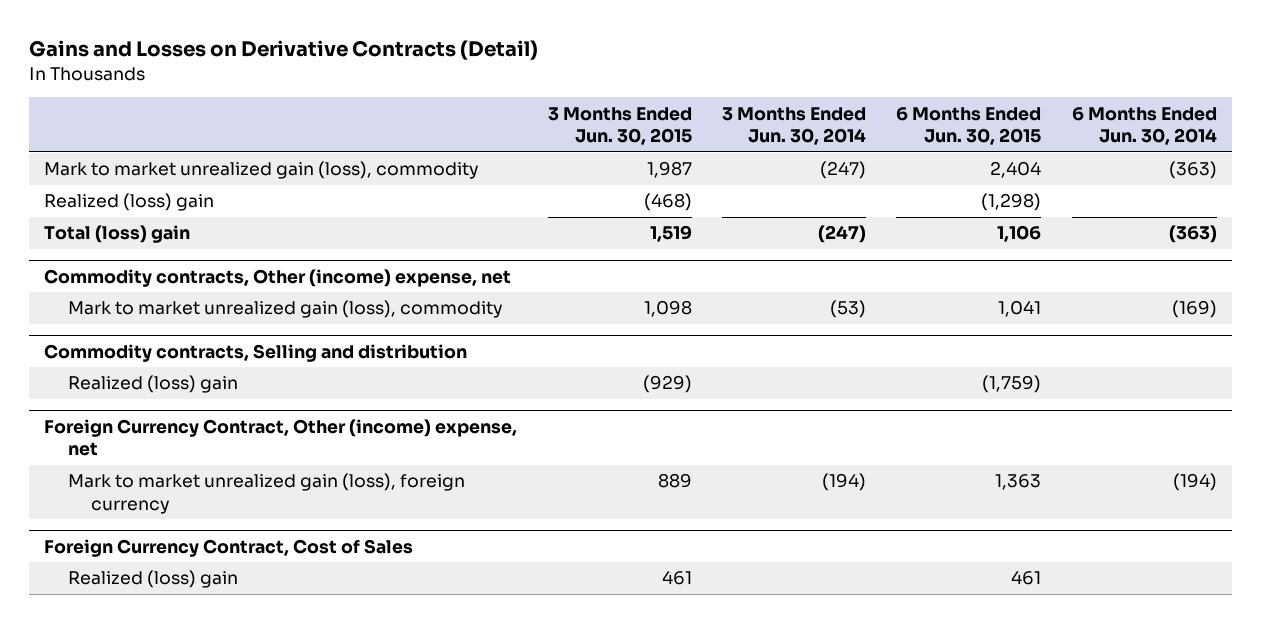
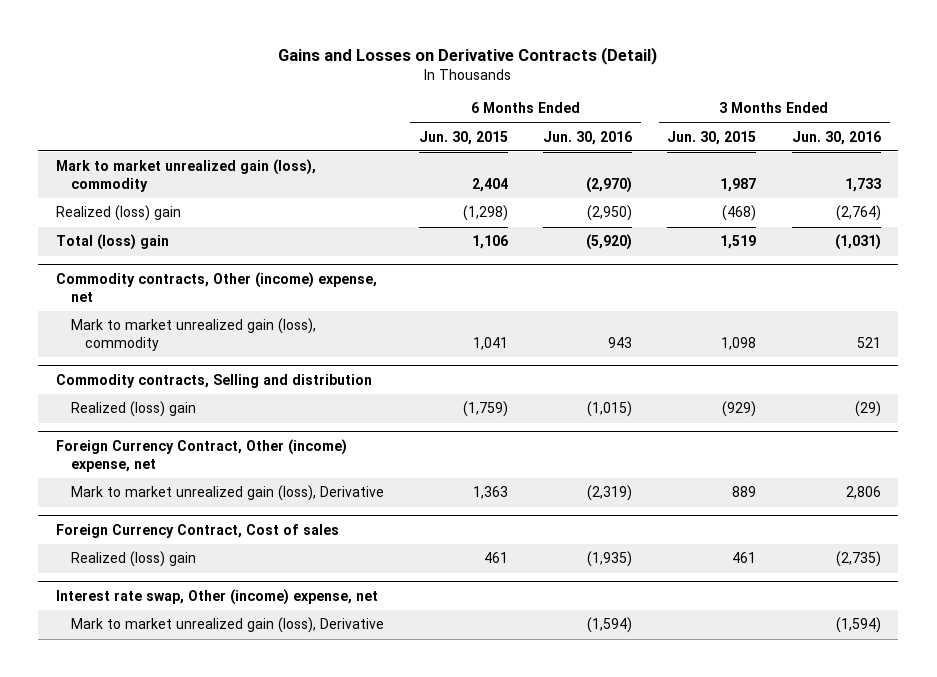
[721,106,866,146] 3 Months Ended Jun. 30, 2014 -> none
[1071,106,1217,146] 6 Months Ended Jun. 30, 2014 -> none
none -> [543,130,633,145] Jun. 30, 2016
none -> [791,130,881,145] Jun. 30, 2016
[67,473,465,514] Mark to market unrealized gain (loss), foreign currency -> [70,485,384,502] Mark to market unrealized gain (loss), Derivative
[44,538,414,557] Foreign Currency Contract, Cost of Sales -> [56,524,340,539] Foreign Currency Contract, Cost of sales
none -> [56,589,379,606] Interest rate swap, Other (income) expense, net
none -> [70,617,384,634] Mark to market unrealized gain (loss), Derivative

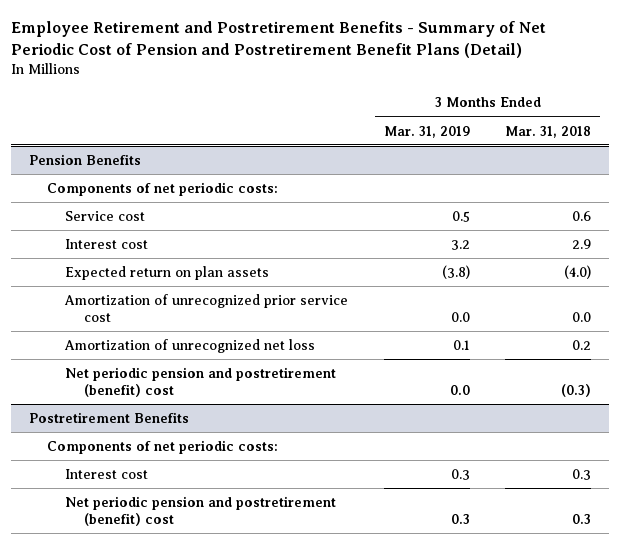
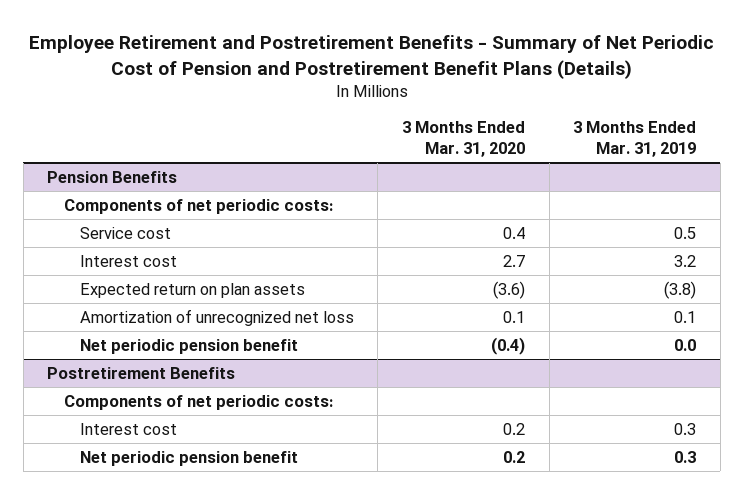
[11,21,547,59] Employee Retirement and Postretirement Benefits - Summary of Net Periodic Cost of Pension and Postretirement Benefit Plans (Detail) -> [28,34,714,79] Employee Retirement and Postretirement Benefits - Summary of Net Periodic Cost of Pension and Postretirement Benefit Plans (Details)
[505,125,592,138] Mar. 31, 2018 -> none
none -> [401,121,525,158] 3 Months Ended Mar. 31, 2020
[64,293,349,323] Amortization of unrecognized prior service cost -> none
[65,366,337,398] Net periodic pension and postretirement (benefit) cost -> [79,338,298,354] Net periodic pension benefit
[65,495,337,527] Net periodic pension and postretirement (benefit) cost -> [79,450,298,466] Net periodic pension benefit

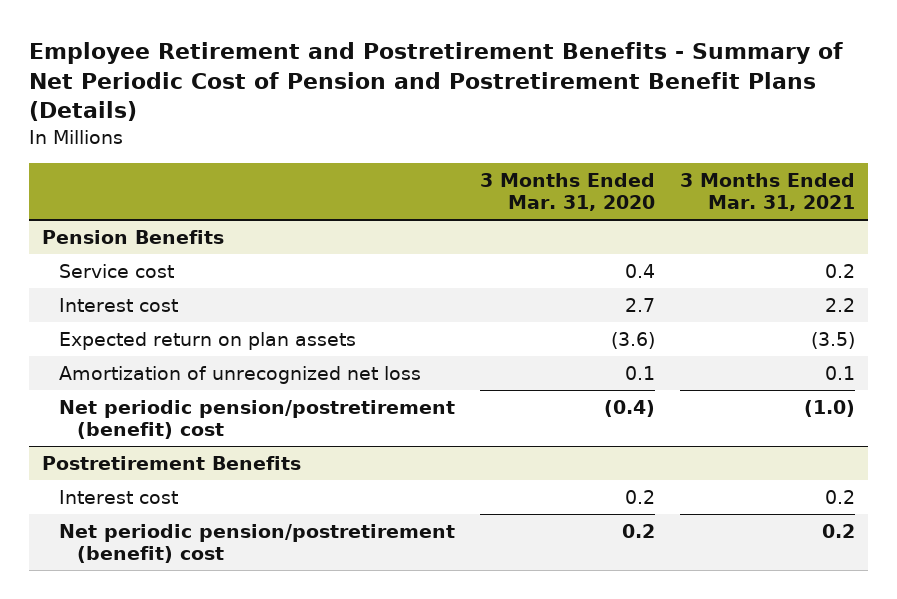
[573,121,697,158] 3 Months Ended Mar. 31, 2019 -> none
none -> [680,173,856,212] 3 Months Ended Mar. 31, 2021
[63,198,333,214] Components of net periodic costs: -> none
[79,338,298,354] Net periodic pension benefit -> [59,399,456,439] Net periodic pension/postretirement (benefit) cost
[63,394,333,410] Components of net periodic costs: -> none
[79,450,298,466] Net periodic pension benefit -> [59,523,456,563] Net periodic pension/postretirement (benefit) cost

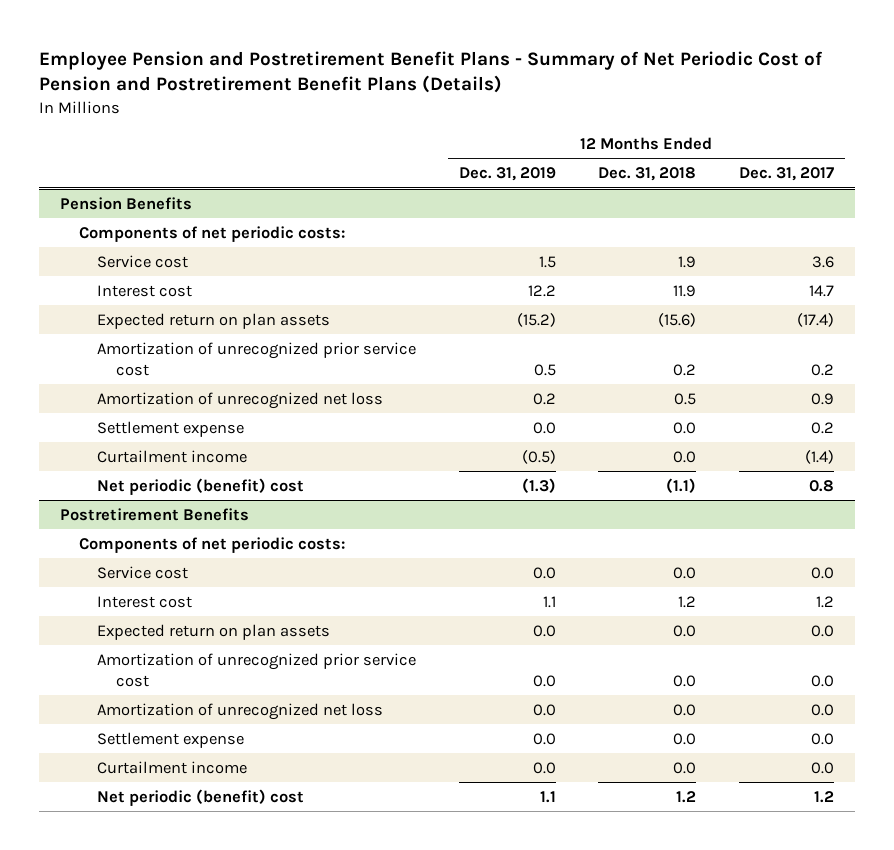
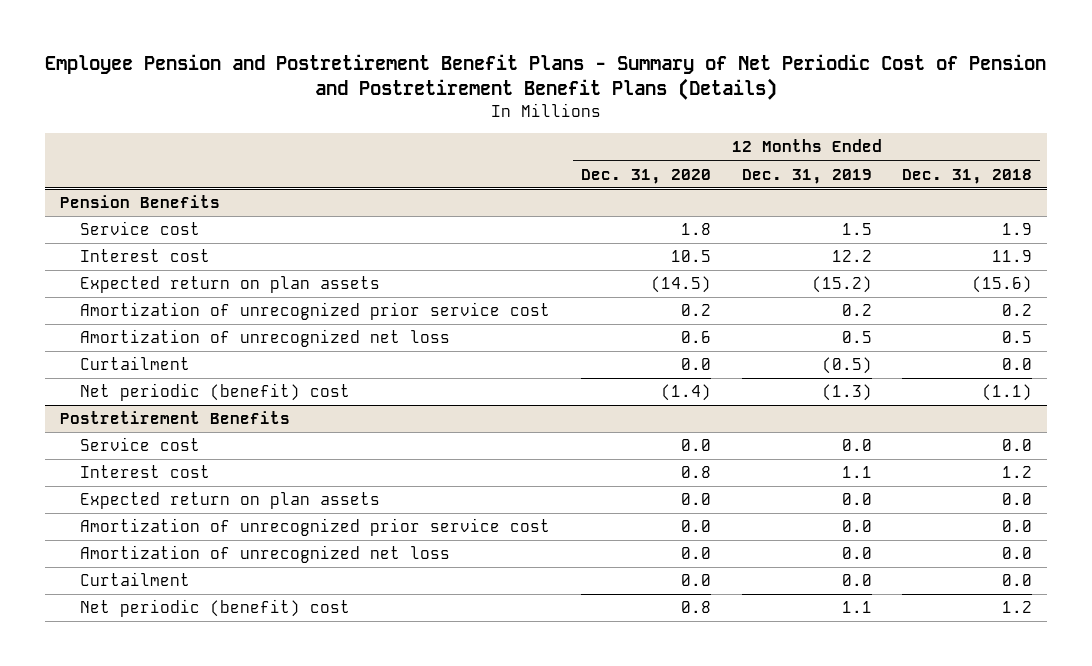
[738,167,834,182] Dec. 31, 2017 -> none
none -> [580,168,711,184] Dec. 31, 2020
[78,225,345,242] Components of net periodic costs: -> none
[97,420,245,437] Settlement expense -> none
[533,363,556,376] 0.5 -> [841,304,872,317] 0.2
[532,392,556,405] 0.2 -> [841,331,872,344] 0.5
[97,449,248,463] Curtailment income -> [80,356,191,371] Curtailment
[78,536,345,553] Components of net periodic costs: -> none
[97,731,245,748] Settlement expense -> none
[97,760,248,774] Curtailment income -> [80,572,191,587] Curtailment

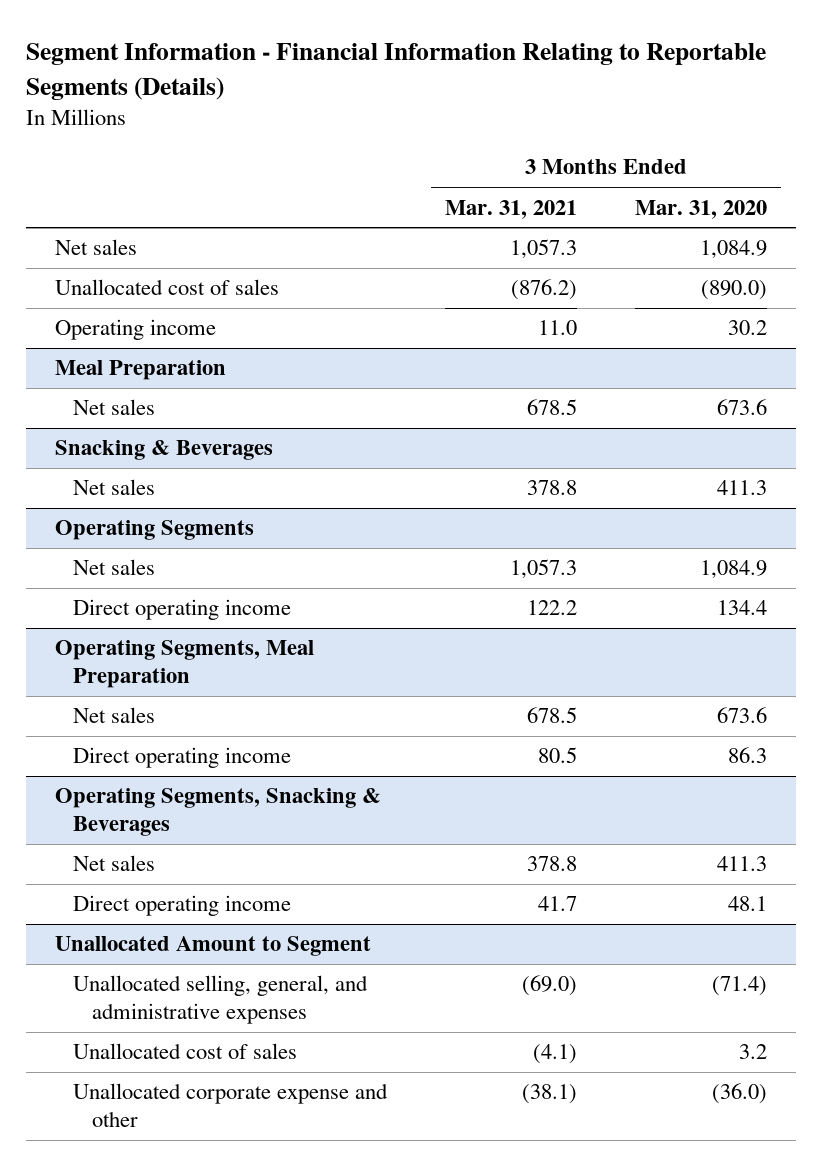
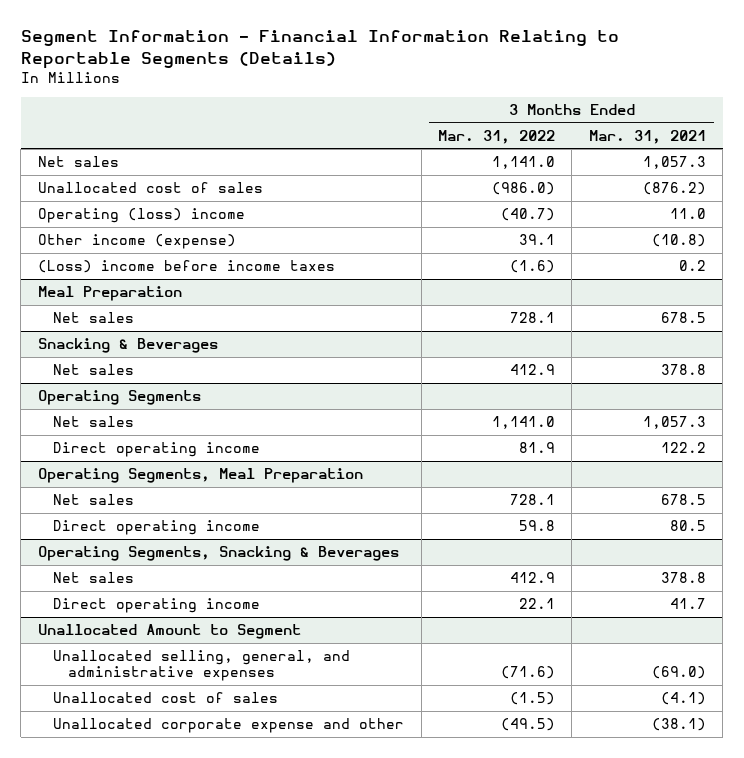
[635,199,768,219] Mar. 31, 2020 -> none
none -> [437,129,555,144] Mar. 31, 2022
[54,319,216,341] Operating income -> [37,208,245,224] Operating (loss) income
none -> [37,234,236,250] Other income (expense)
none -> [37,260,335,274] (Loss) income before income taxes

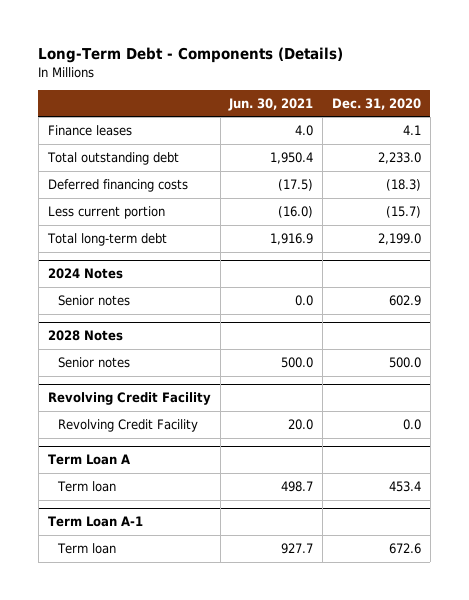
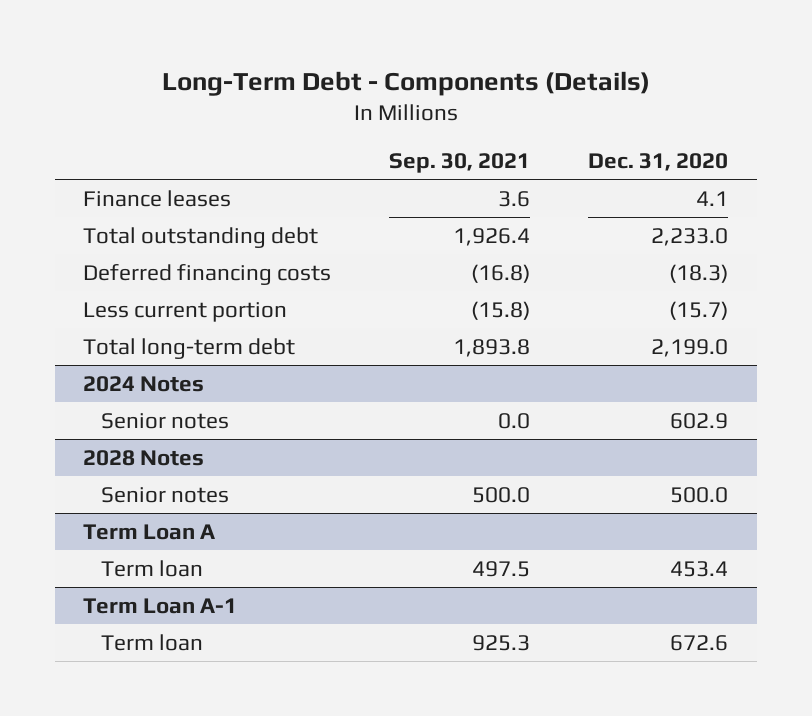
[228,97,314,111] Jun. 30, 2021 -> none
none -> [389,153,531,174] Sep. 30, 2021
[47,392,211,406] Revolving Credit Facility -> none
[57,419,198,433] Revolving Credit Facility -> none

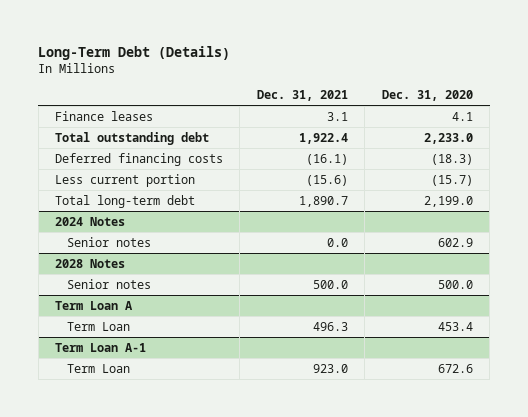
[161,70,650,96] Long-Term Debt - Components (Details) -> [38,45,231,60] Long-Term Debt (Details)
[389,153,531,174] Sep. 30, 2021 -> none
none -> [256,90,348,102] Dec. 31, 2021
[100,559,203,577] Term loan -> [67,321,131,331] Term Loan
[100,633,203,651] Term loan -> [67,363,131,373] Term Loan

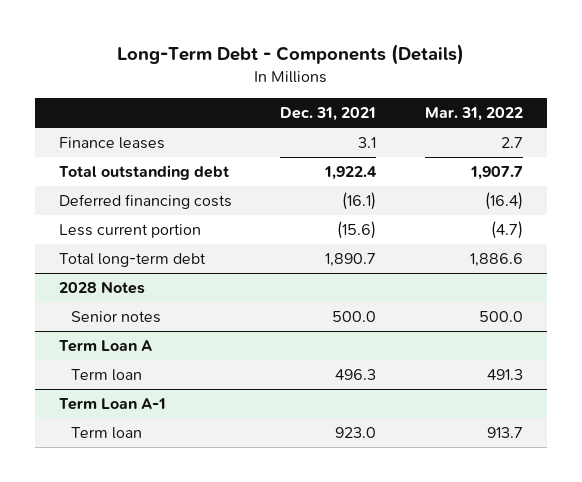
[38,45,231,60] Long-Term Debt (Details) -> [116,44,464,66] Long-Term Debt - Components (Details)
[381,90,473,102] Dec. 31, 2020 -> none
none -> [424,107,523,122] Mar. 31, 2022
[55,216,126,226] 2024 Notes -> none
[67,236,152,247] Senior notes -> none
[67,321,131,331] Term Loan -> [71,369,143,382] Term loan
[67,363,131,373] Term Loan -> [71,427,143,440] Term loan

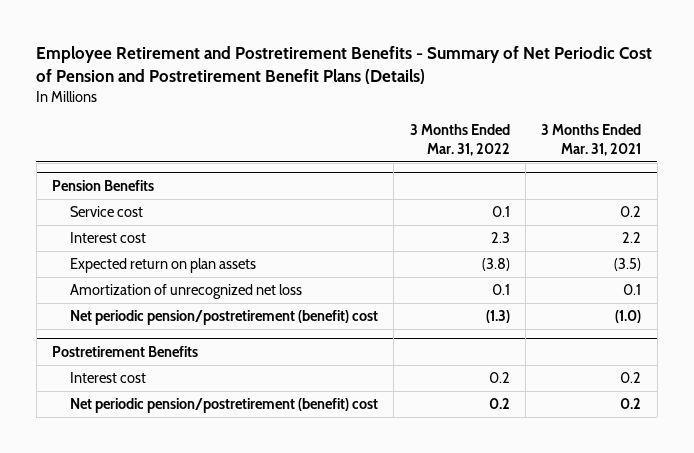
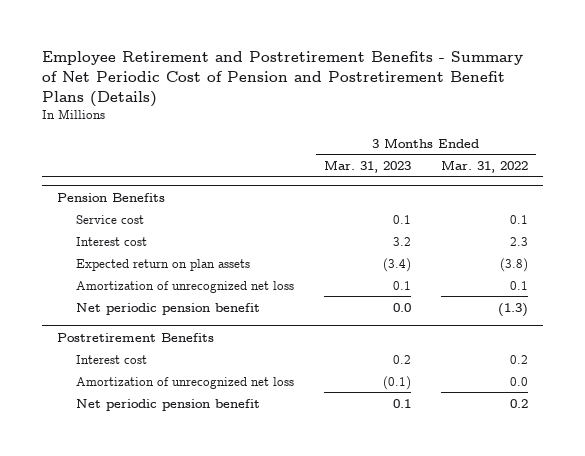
[541,123,642,156] 3 Months Ended Mar. 31, 2021 -> none
none -> [323,159,411,173] Mar. 31, 2023
[70,310,379,326] Net periodic pension/postretirement (benefit) cost -> [75,302,260,315] Net periodic pension benefit
none -> [75,376,294,389] Amortization of unrecognized net loss
[70,398,379,414] Net periodic pension/postretirement (benefit) cost -> [75,398,260,411] Net periodic pension benefit

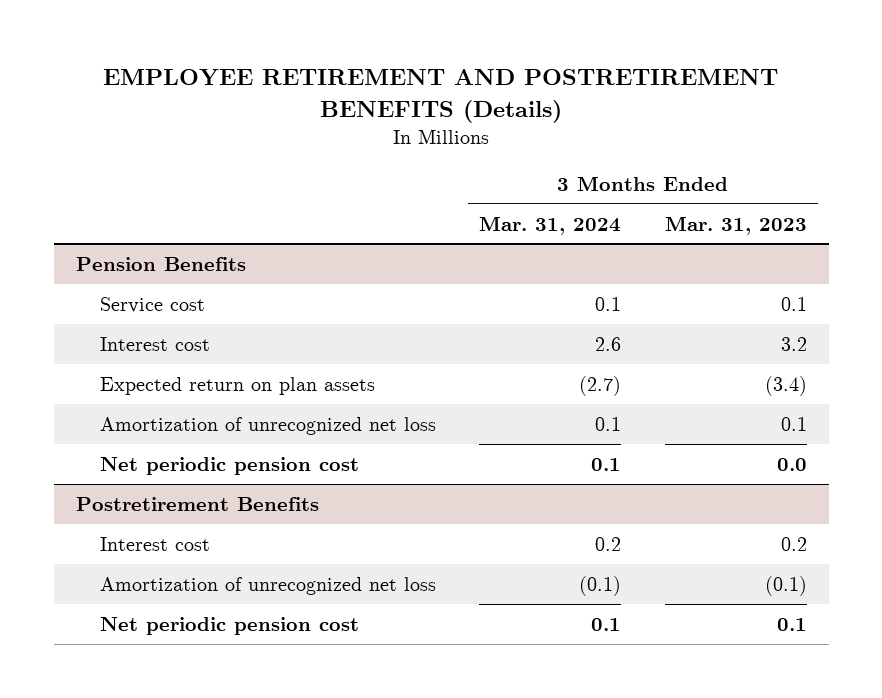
[42,51,524,107] Employee Retirement and Postretirement Benefits - Summary of Net Periodic Cost of Pension and Postretirement Benefit Plans (Details) -> [103,69,779,123] EMPLOYEE RETIREMENT AND POSTRETIREMENT BENEFITS (Details)
[441,159,529,173] Mar. 31, 2022 -> none
none -> [479,215,622,235] Mar. 31, 2024
[75,302,260,315] Net periodic pension benefit -> [99,456,359,475] Net periodic pension cost
[75,398,260,411] Net periodic pension benefit -> [99,616,359,635] Net periodic pension cost

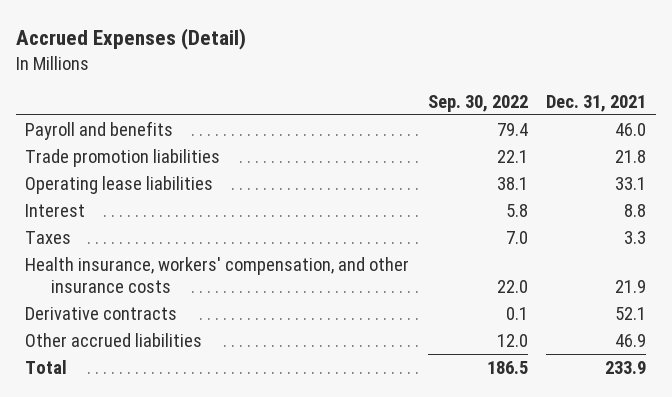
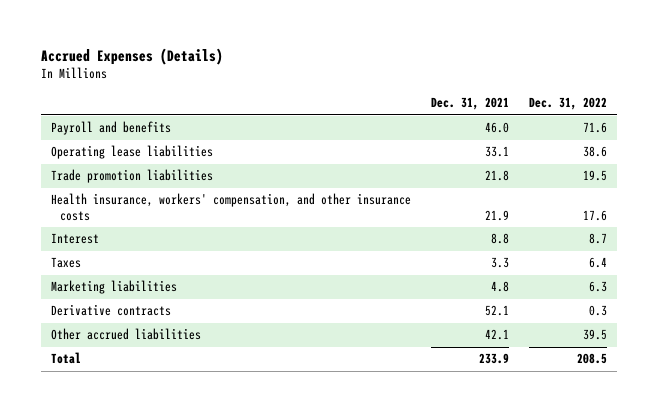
[16,27,247,50] Accrued Expenses (Detail) -> [40,47,223,65] Accrued Expenses (Details)
[427,94,528,112] Sep. 30, 2022 -> none
none -> [529,97,608,111] Dec. 31, 2022
[25,148,221,167] Trade promotion liabilities -> [50,169,213,184] Trade promotion liabilities
[25,256,410,293] Health insurance, workers' compensation, and other insurance costs -> [50,193,411,222] Health insurance, workers' compensation, and other insurance costs
none -> [50,280,177,295] Marketing liabilities
[615,333,647,347] 46.9 -> [484,329,509,341] 42.1

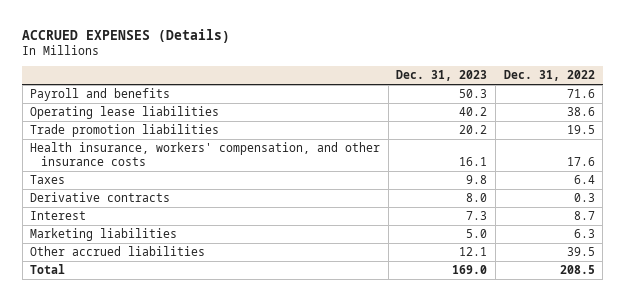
[40,47,223,65] Accrued Expenses (Details) -> [22,28,231,43] ACCRUED EXPENSES (Details)
[430,97,509,111] Dec. 31, 2021 -> none
none -> [396,70,488,82] Dec. 31, 2023
[50,233,99,245] Interest -> [30,211,87,221] Interest
[50,280,177,295] Marketing liabilities -> [30,228,178,242] Marketing liabilities

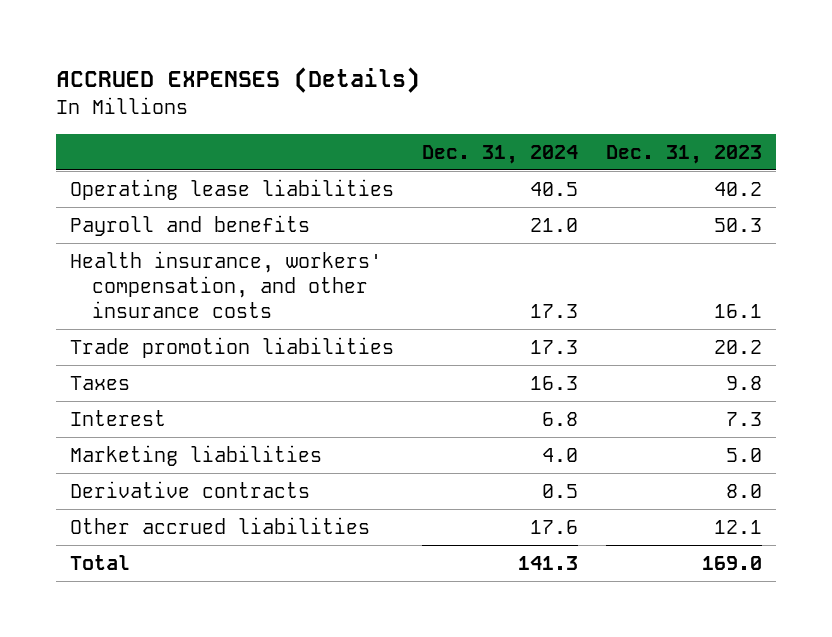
[503,70,595,82] Dec. 31, 2022 -> none
none -> [421,145,578,165] Dec. 31, 2024
[30,88,171,102] Payroll and benefits -> [69,214,310,236] Payroll and benefits
[30,124,220,138] Trade promotion liabilities -> [69,336,394,358] Trade promotion liabilities
[30,192,171,203] Derivative contracts -> [69,480,310,498] Derivative contracts

